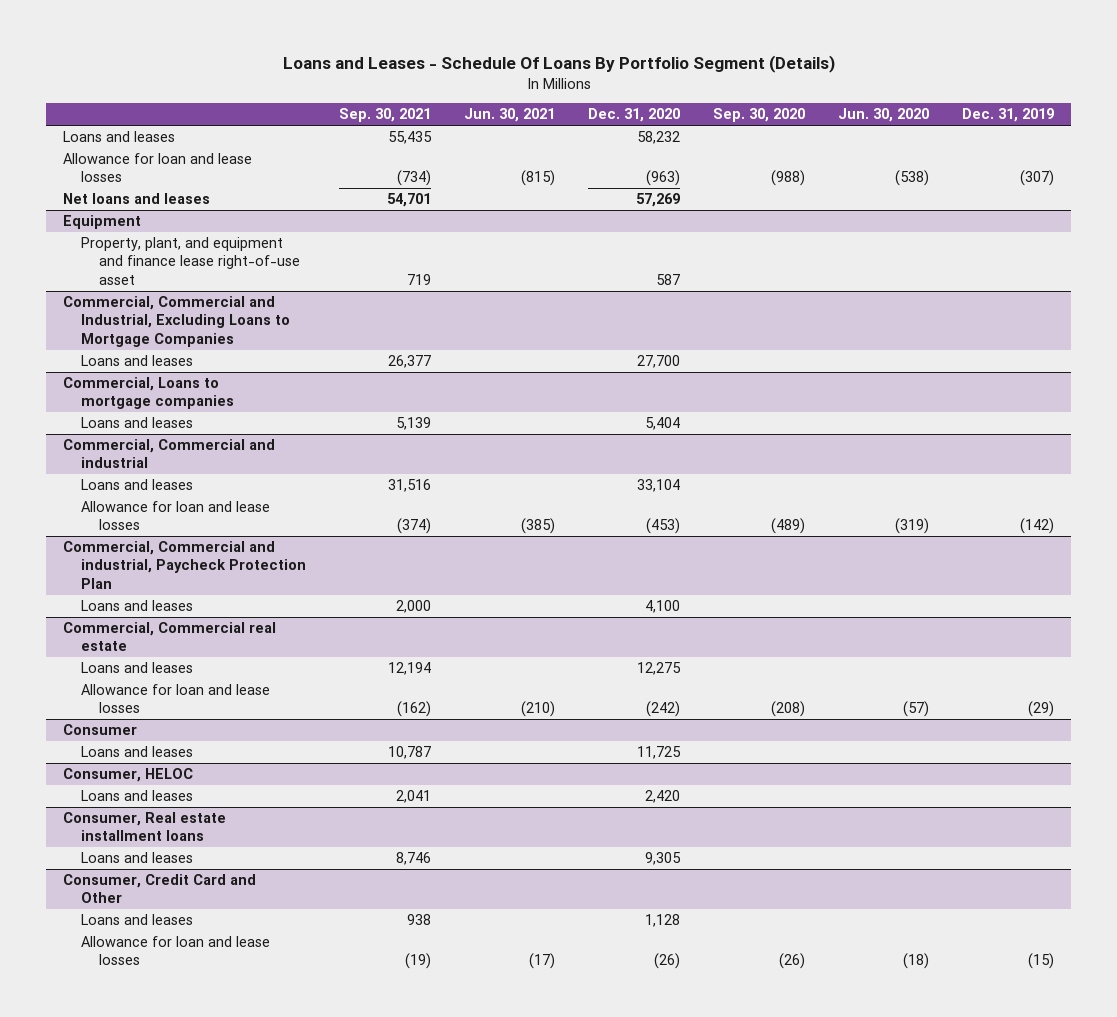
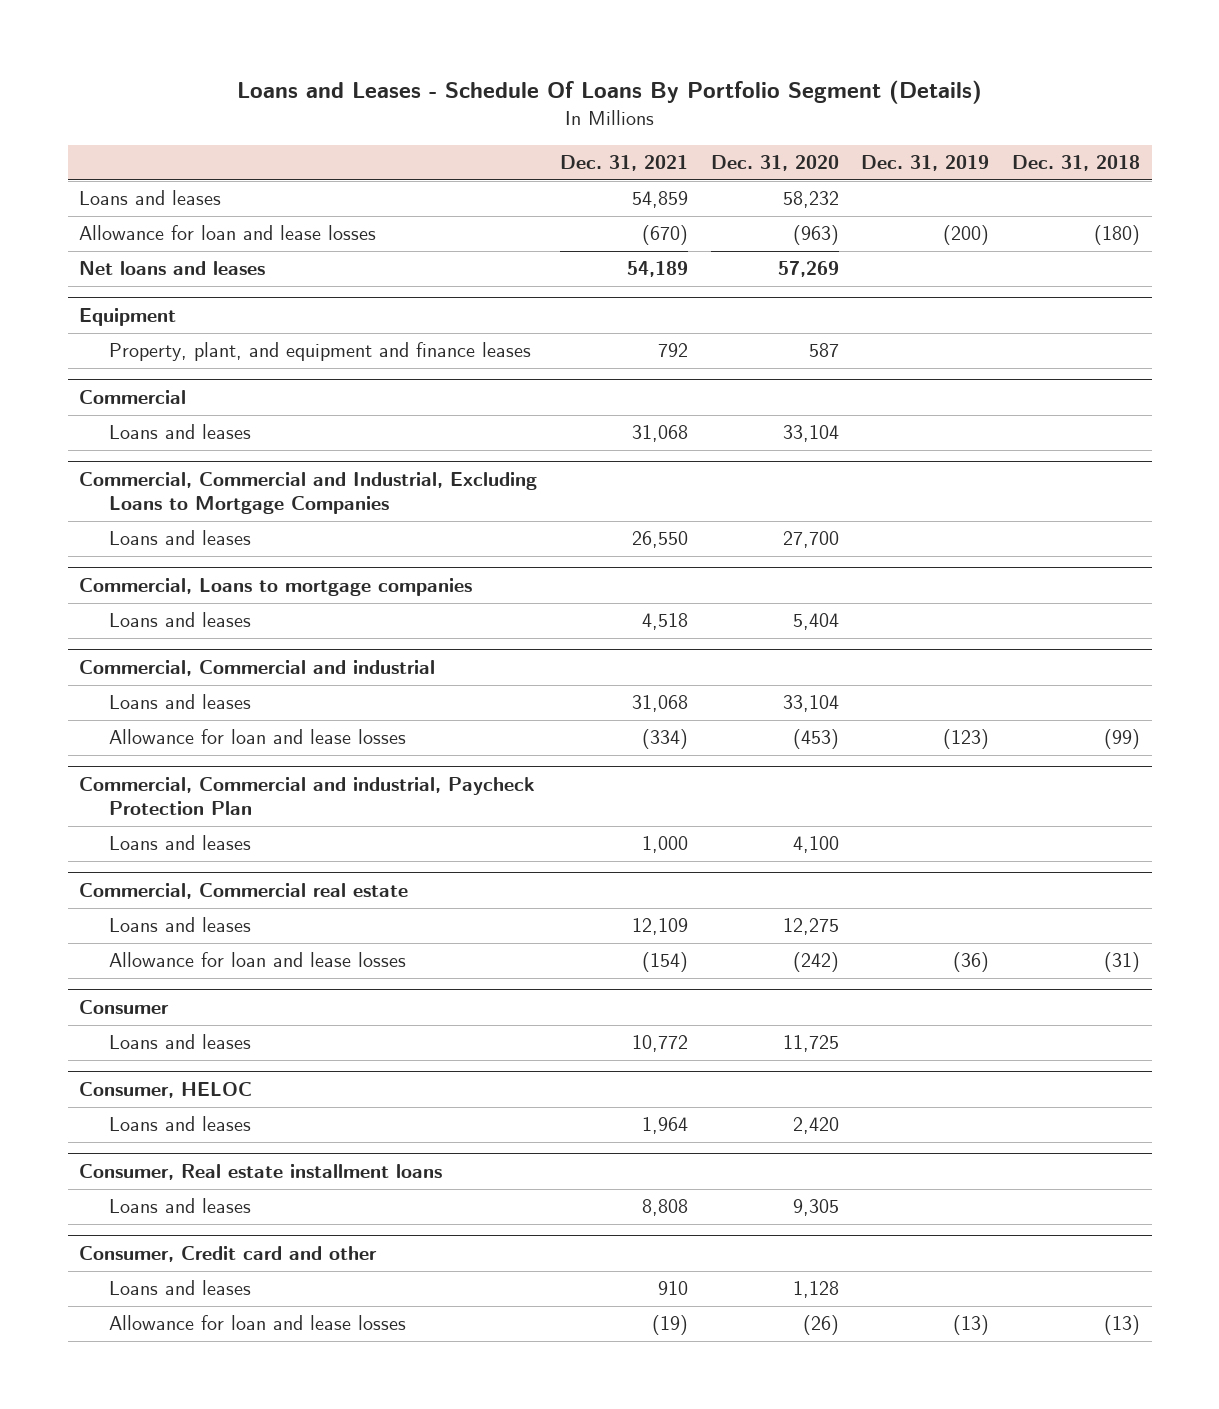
[339,108,432,123] Sep. 30, 2021 -> none
[464,108,556,123] Jun. 30, 2021 -> none
[713,108,806,123] Sep. 30, 2020 -> none
[838,108,930,123] Jun. 30, 2020 -> none
none -> [559,155,688,172] Dec. 31, 2021
none -> [1012,155,1141,172] Dec. 31, 2018
[1020,170,1055,187] (307) -> [943,225,990,246] (200)
[80,237,300,285] Property, plant, and equipment and finance lease right-of-use asset -> [108,342,531,362] Property, plant, and equipment and finance leases
none -> [79,390,187,405] Commercial
none -> [108,424,251,440] Loans and leases
[1020,518,1055,535] (142) -> [943,729,990,750] (123)
[1028,701,1055,718] (29) -> [953,952,990,973] (36)
[62,874,256,904] Consumer, Credit Card and Other -> [79,1246,378,1263] Consumer, Credit card and other
[1028,953,1055,970] (15) -> [953,1315,990,1336] (13)

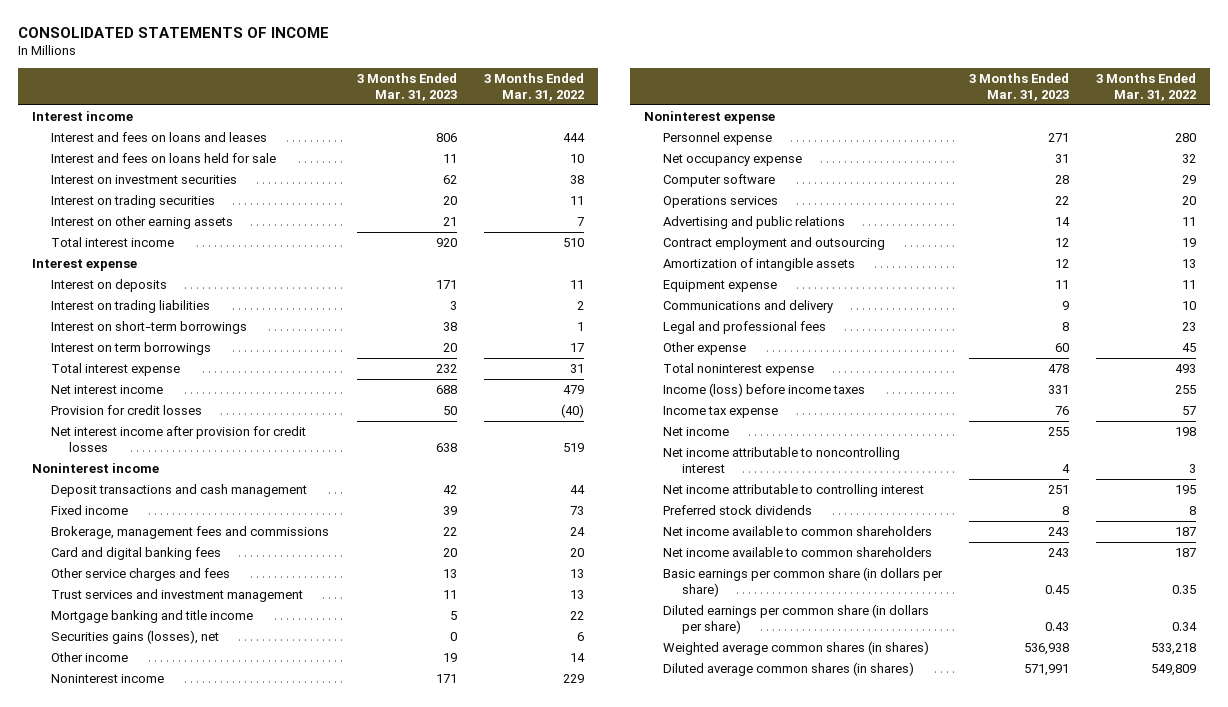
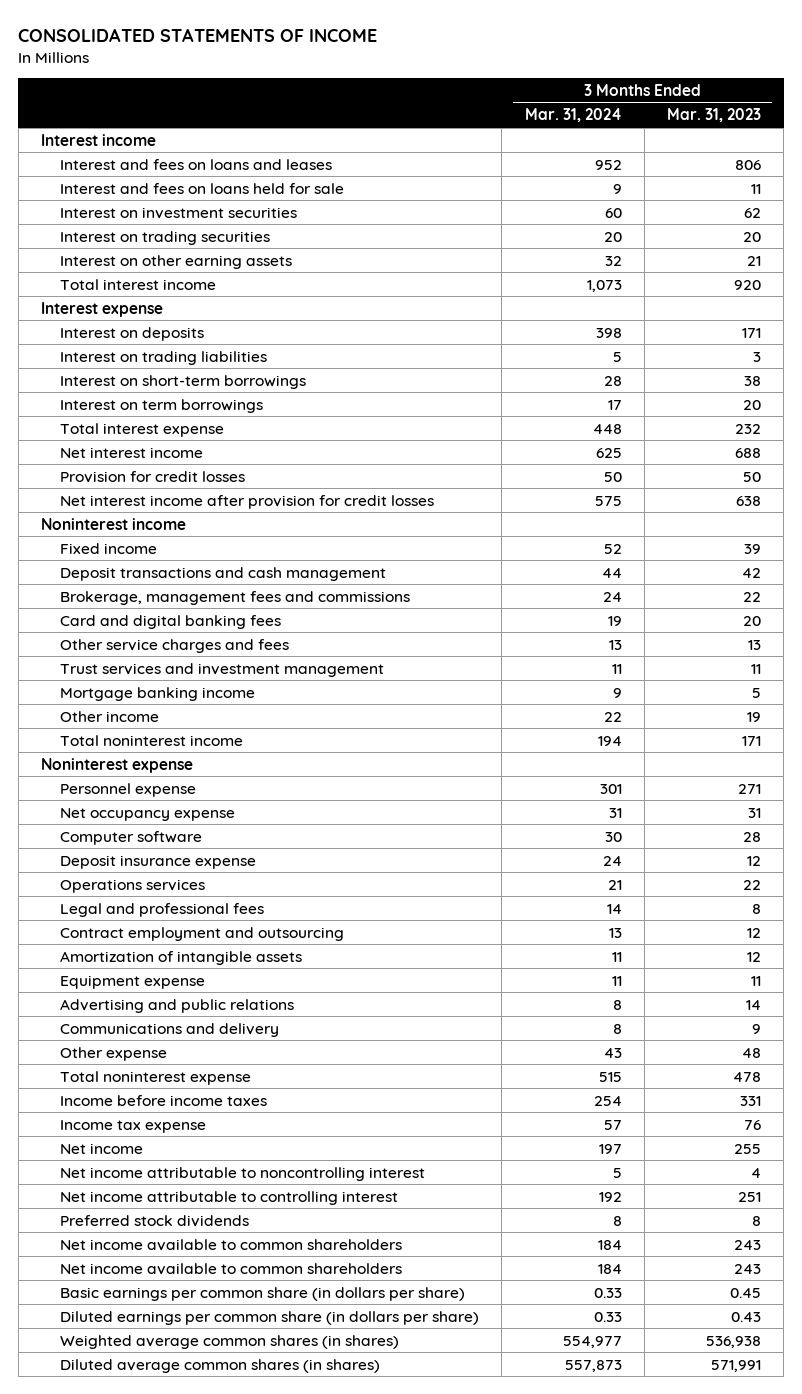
[484,73,585,101] 3 Months Ended Mar. 31, 2022 -> none
none -> [524,108,622,123] Mar. 31, 2024
[50,484,307,498] Deposit transactions and cash management -> [60,566,387,581] Deposit transactions and cash management
[50,630,219,645] Securities gains (losses), net -> none
[50,610,253,624] Mortgage banking and title income -> [60,686,256,701] Mortgage banking income
[50,674,164,684] Noninterest income -> [60,734,244,746] Total noninterest income
none -> [60,854,257,869] Deposit insurance expense
[662,321,826,335] Legal and professional fees -> [60,902,265,917] Legal and professional fees
[662,216,845,230] Advertising and public relations -> [60,998,295,1013] Advertising and public relations
[1054,343,1069,353] 60 -> [742,1047,762,1058] 48
[662,383,865,398] Income (loss) before income taxes -> [60,1094,268,1106] Income before income taxes

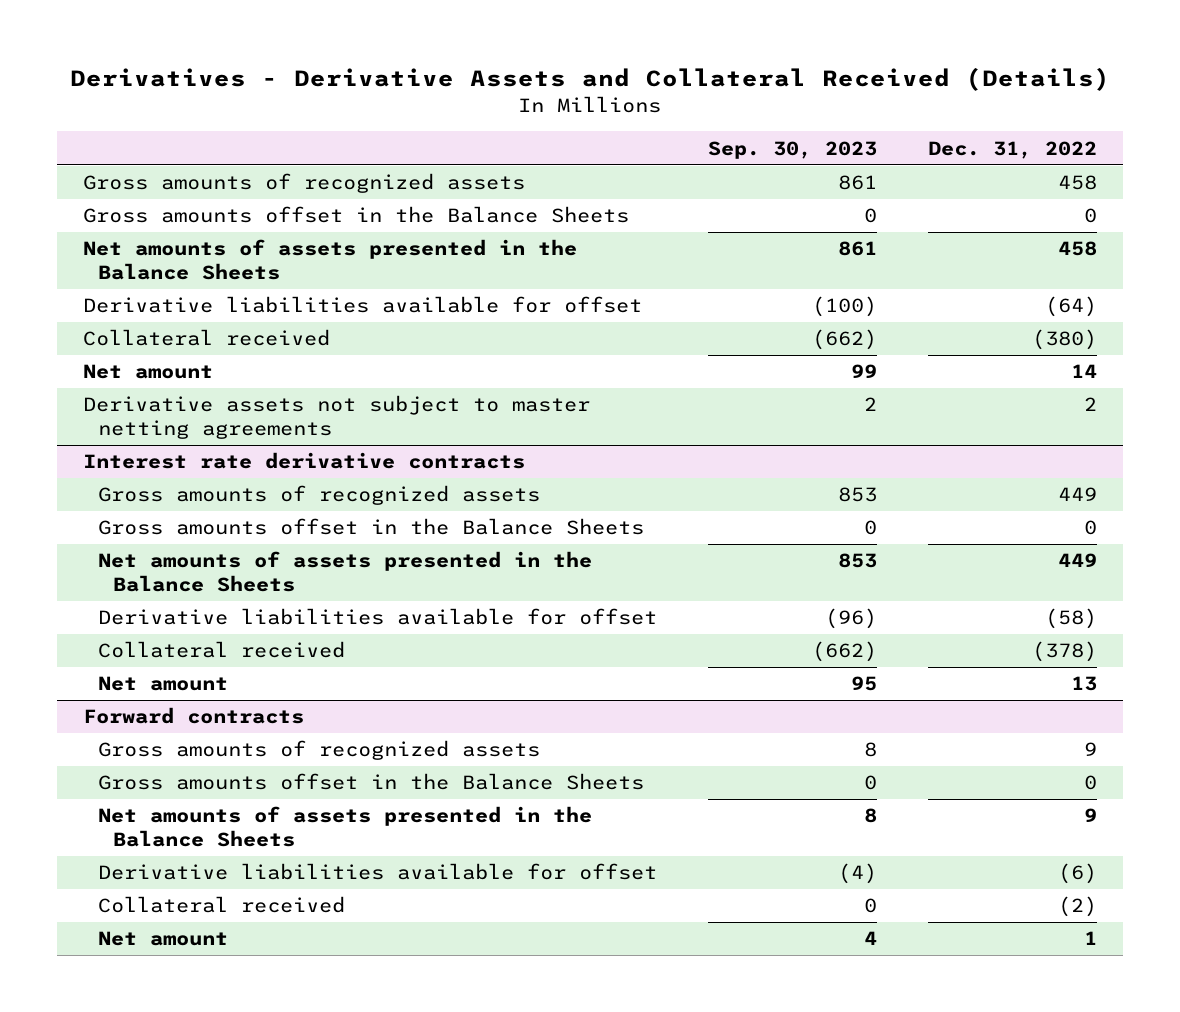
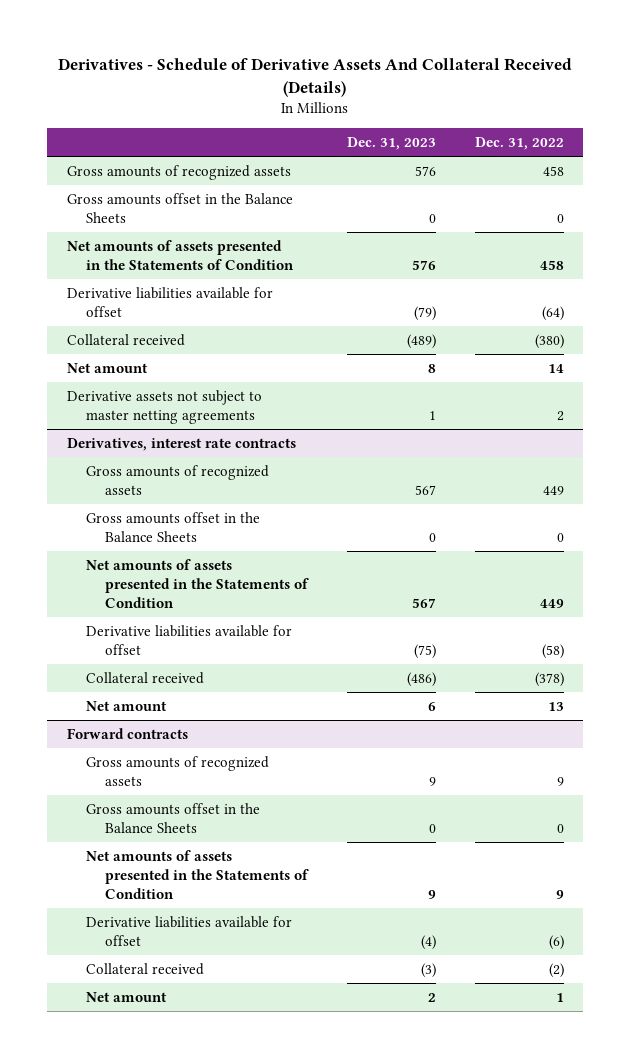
[69,67,1110,92] Derivatives - Derivative Assets and Collateral Received (Details) -> [58,58,573,98] Derivatives - Schedule of Derivative Assets And Collateral Received (Details)
[707,140,877,159] Sep. 30, 2023 -> none
none -> [346,136,436,150] Dec. 31, 2023
[82,239,577,280] Net amounts of assets presented in the Balance Sheets -> [66,240,294,271] Net amounts of assets presented in the Statements of Condition
[82,452,525,470] Interest rate derivative contracts -> [66,438,296,452] Derivatives, interest rate contracts
[97,551,592,592] Net amounts of assets presented in the Balance Sheets -> [85,559,309,609] Net amounts of assets presented in the Statements of Condition
[97,806,592,847] Net amounts of assets presented in the Balance Sheets -> [85,850,309,900] Net amounts of assets presented in the Statements of Condition

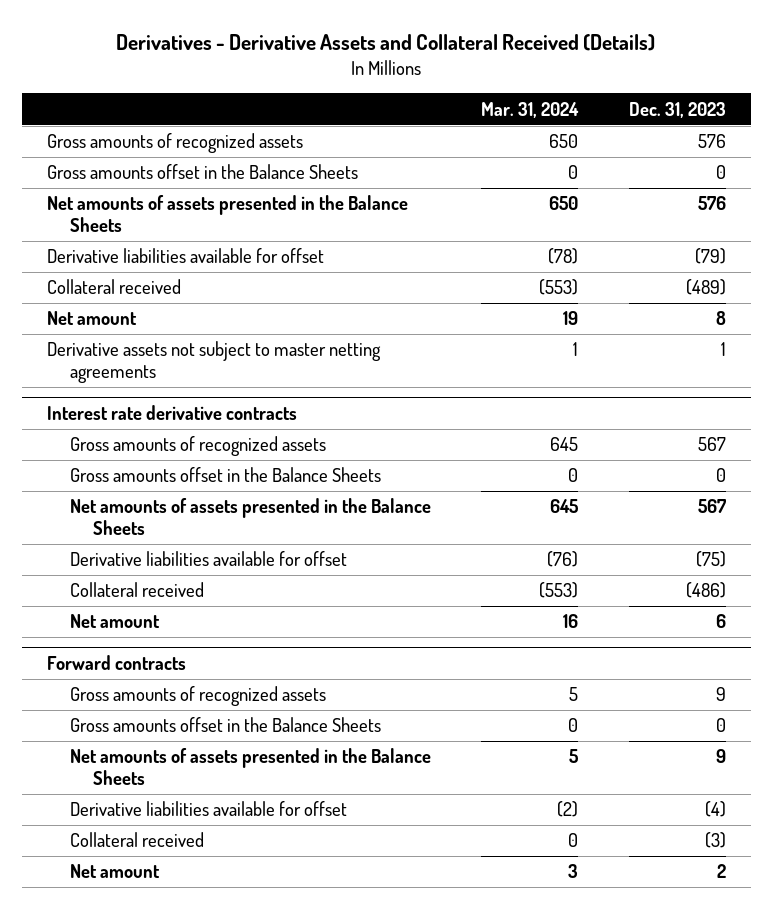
[58,58,573,98] Derivatives - Schedule of Derivative Assets And Collateral Received (Details) -> [116,34,656,52] Derivatives - Derivative Assets and Collateral Received (Details)
[474,136,564,150] Dec. 31, 2022 -> none
none -> [481,101,580,118] Mar. 31, 2024
[66,240,294,271] Net amounts of assets presented in the Statements of Condition -> [46,195,408,233] Net amounts of assets presented in the Balance Sheets
[66,438,296,452] Derivatives, interest rate contracts -> [46,405,297,421] Interest rate derivative contracts
[85,559,309,609] Net amounts of assets presented in the Statements of Condition -> [69,498,431,536] Net amounts of assets presented in the Balance Sheets
[85,850,309,900] Net amounts of assets presented in the Statements of Condition -> [69,748,431,786] Net amounts of assets presented in the Balance Sheets

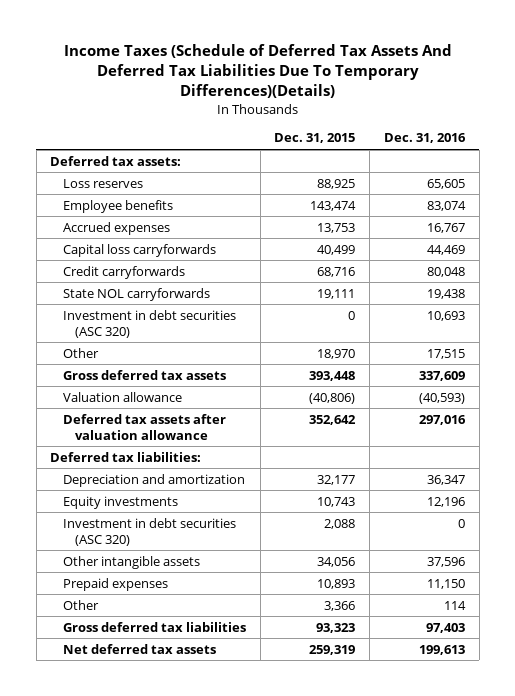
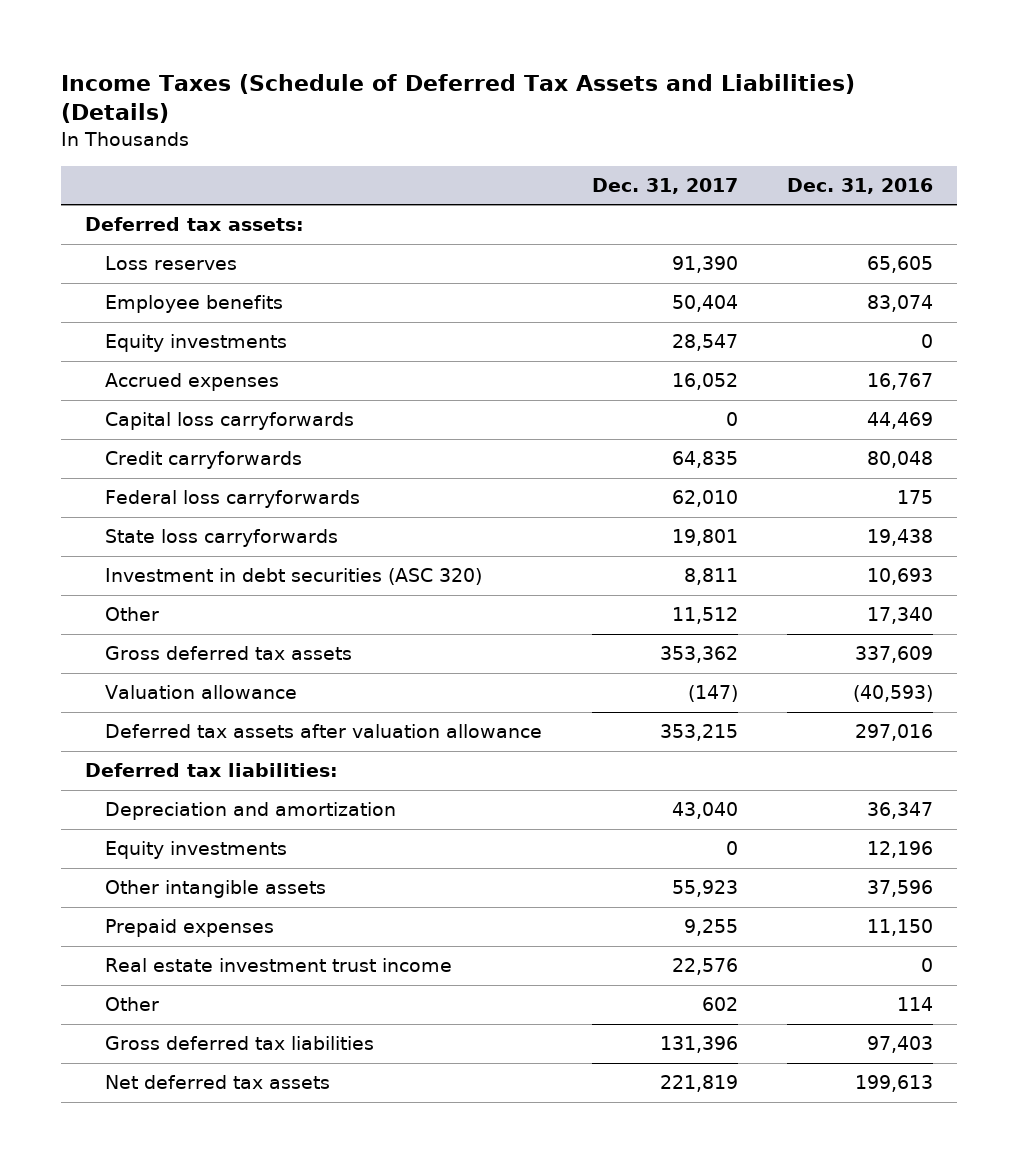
[63,44,452,99] Income Taxes (Schedule of Deferred Tax Assets And Deferred Tax Liabilities Due To Temporary Differences)(Details) -> [60,73,855,124] Income Taxes (Schedule of Deferred Tax Assets and Liabilities) (Details)
[274,133,356,144] Dec. 31, 2015 -> none
none -> [591,177,738,194] Dec. 31, 2017
none -> [105,334,288,353] Equity investments
none -> [105,490,361,509] Federal loss carryforwards
[62,287,210,301] State NOL carryforwards -> [105,529,339,548] State loss carryforwards
[426,348,465,359] 17,515 -> [866,607,933,625] 17,340
[62,517,236,546] Investment in debt securities (ASC 320) -> none
none -> [105,958,453,973] Real estate investment trust income

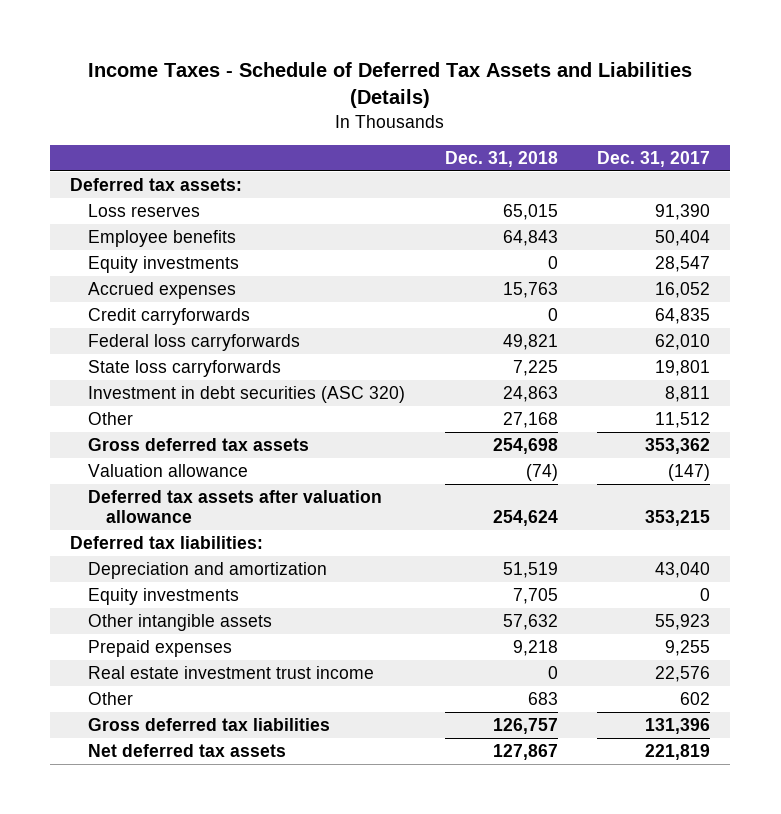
[60,73,855,124] Income Taxes (Schedule of Deferred Tax Assets and Liabilities) (Details) -> [88,62,693,109] Income Taxes - Schedule of Deferred Tax Assets and Liabilities (Details)
[786,177,933,194] Dec. 31, 2016 -> none
none -> [444,151,558,168] Dec. 31, 2018
[105,412,355,431] Capital loss carryforwards -> none

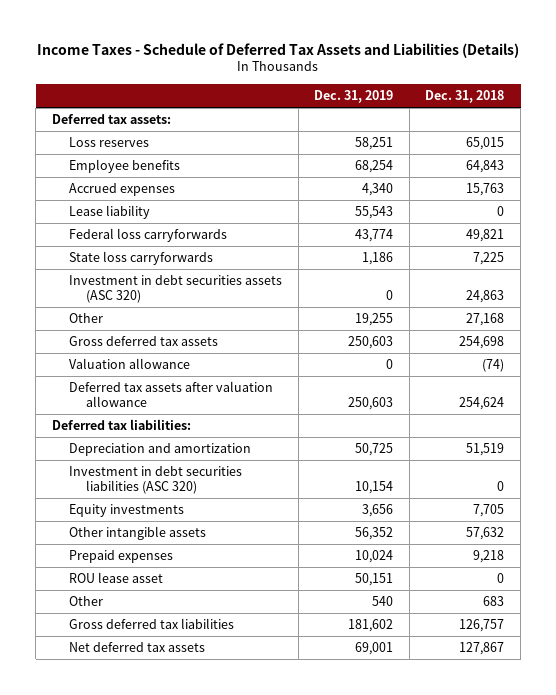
[597,151,711,168] Dec. 31, 2017 -> none
none -> [314,89,394,103] Dec. 31, 2019
[88,255,240,273] Equity investments -> none
[88,307,251,325] Credit carryforwards -> none
none -> [69,205,151,220] Lease liability
[88,385,406,403] Investment in debt securities (ASC 320) -> [69,275,283,304] Investment in debt securities assets (ASC 320)
none -> [69,466,243,495] Investment in debt securities liabilities (ASC 320)
[88,665,375,679] Real estate investment trust income -> none
none -> [69,572,164,584] ROU lease asset

